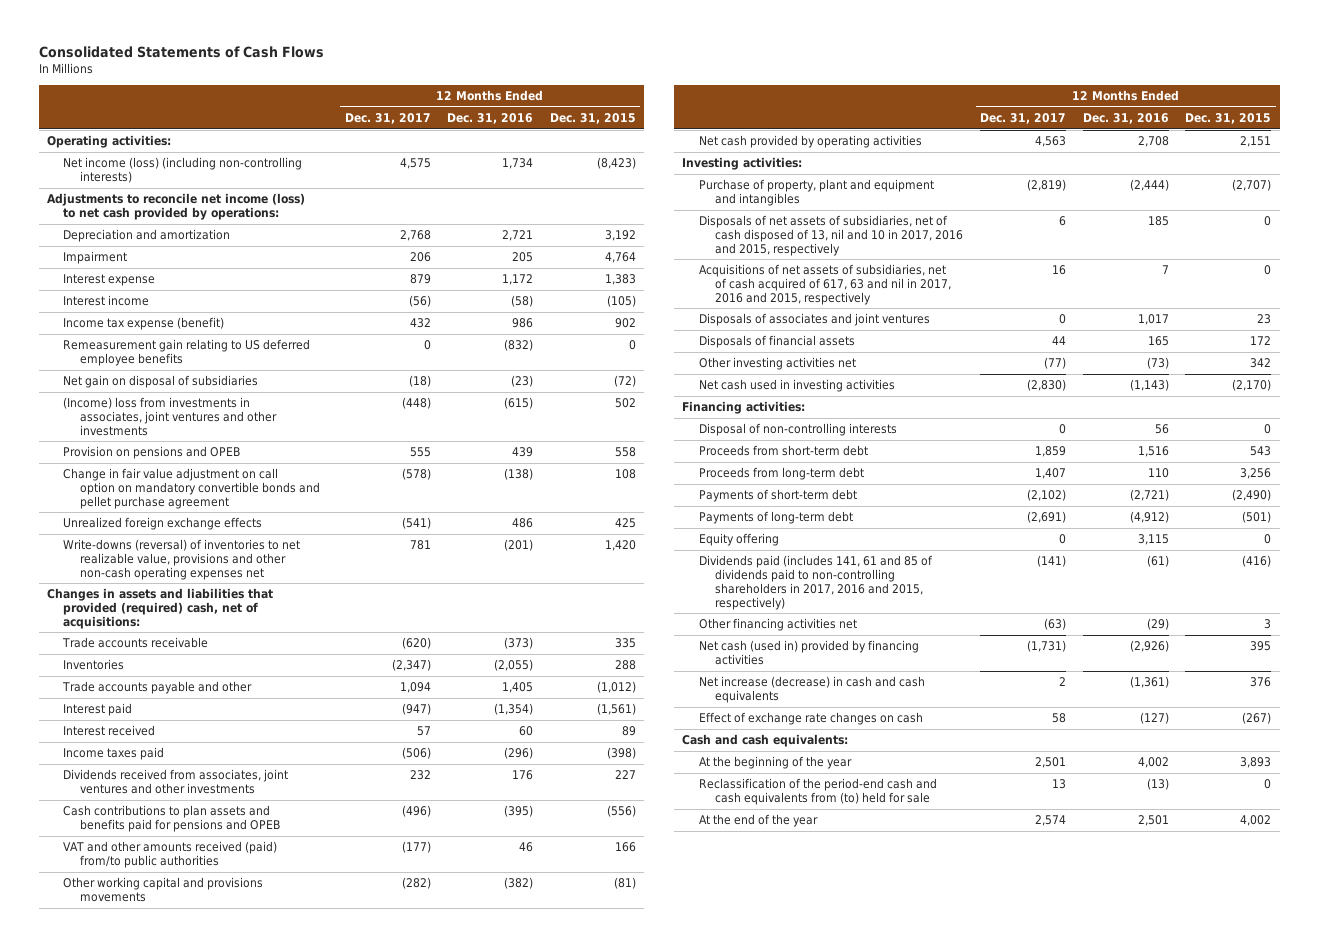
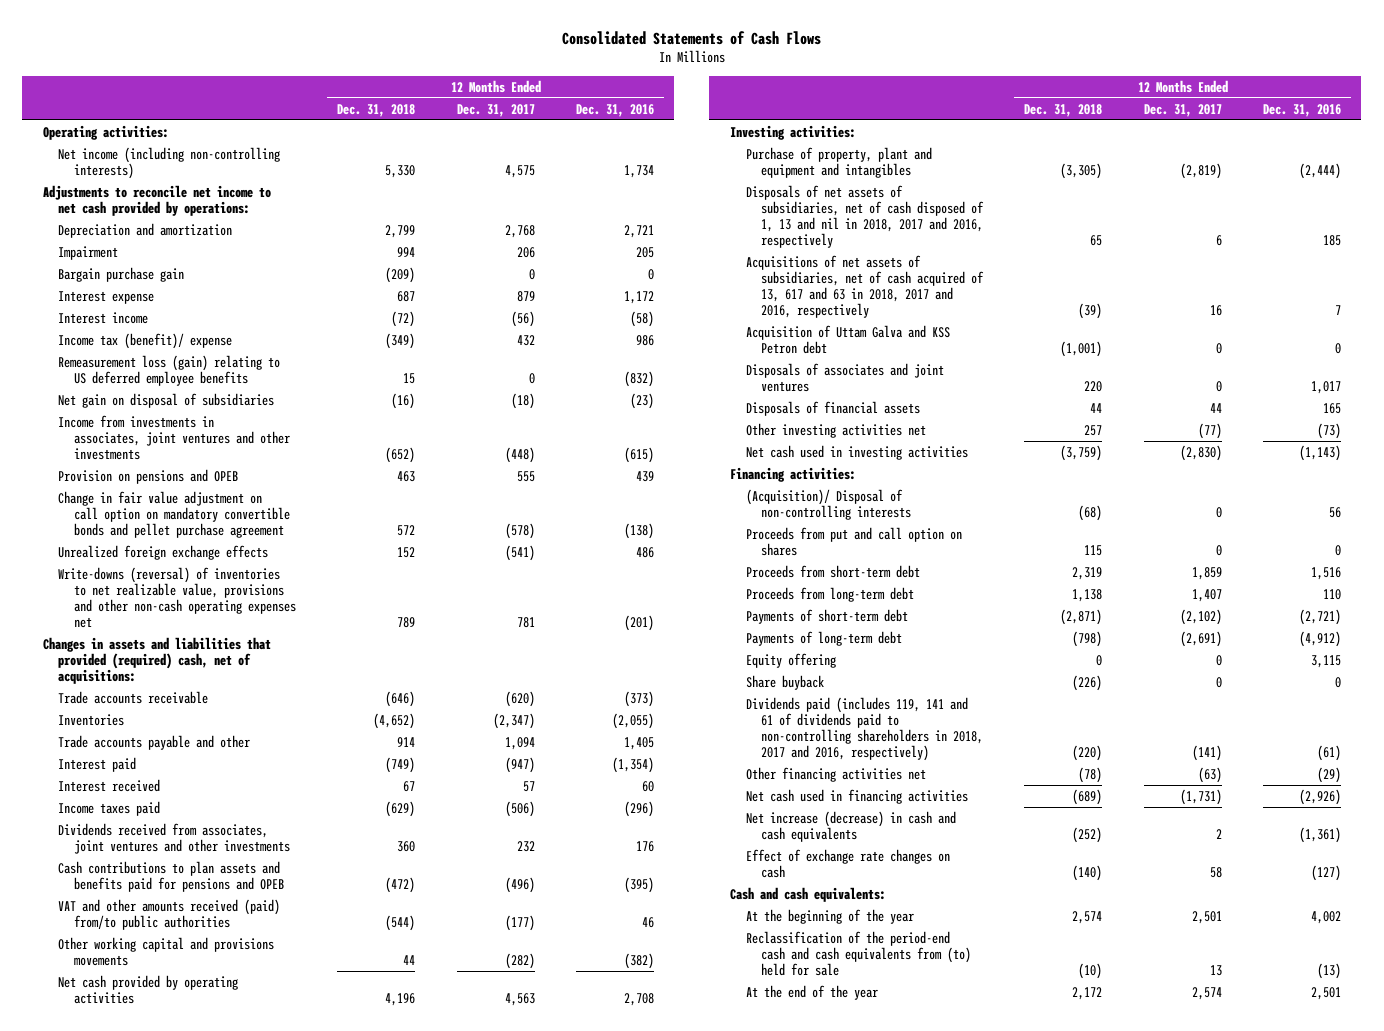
[550,113,637,125] Dec. 31, 2015 -> none
none -> [337,103,416,117] Dec. 31, 2018
[63,157,303,184] Net income (loss) (including non-controlling interests) -> [58,146,281,179] Net income (including non-controlling interests)
[47,193,306,221] Adjustments to reconcile net income (loss) to net cash provided by operations: -> [42,184,271,216] Adjustments to reconcile net income to net cash provided by operations:
none -> [58,266,185,282] Bargain purchase gain
[63,317,225,331] Income tax expense (benefit) -> [58,332,233,349] Income tax (benefit)/ expense
[63,339,311,367] Remeasurement gain relating to US deferred employee benefits -> [58,354,281,386] Remeasurement loss (gain) relating to US deferred employee benefits
[63,397,277,436] (Income) loss from investments in associates, joint ventures and other investments -> [58,414,291,461] Income from investments in associates, joint ventures and other investments
[698,215,964,256] Disposals of net assets of subsidiaries, net of cash disposed of 13, nil and 10 in 2017, 2016 and 2015, respectively -> [745,184,985,249] Disposals of net assets of subsidiaries, net of cash disposed of 1, 13 and nil in 2018, 2017 and 2016, respectively
[698,264,952,305] Acquisitions of net assets of subsidiaries, net of cash acquired of 617, 63 and nil in 2017, 2016 and 2015, respectively -> [745,254,985,319] Acquisitions of net assets of subsidiaries, net of cash acquired of 13, 617 and 63 in 2018, 2017 and 2016, respectively
none -> [745,324,950,354] Acquisition of Uttam Galva and KSS Petron debt
[698,423,897,437] Disposal of non-controlling interests -> [745,488,912,520] (Acquisition)/ Disposal of non-controlling interests
none -> [745,526,962,556] Proceeds from put and call option on shares
none -> [745,674,824,690] Share buyback
[698,555,933,610] Dividends paid (includes 141, 61 and 85 of dividends paid to non-controlling shareholders in 2017, 2016 and 2015, respectively) -> [745,696,984,762] Dividends paid (includes 119, 141 and 61 of dividends paid to non-controlling shareholders in 2018, 2017 and 2016, respectively)
[698,640,919,666] Net cash (used in) provided by financing activities -> [745,788,968,804] Net cash used in financing activities

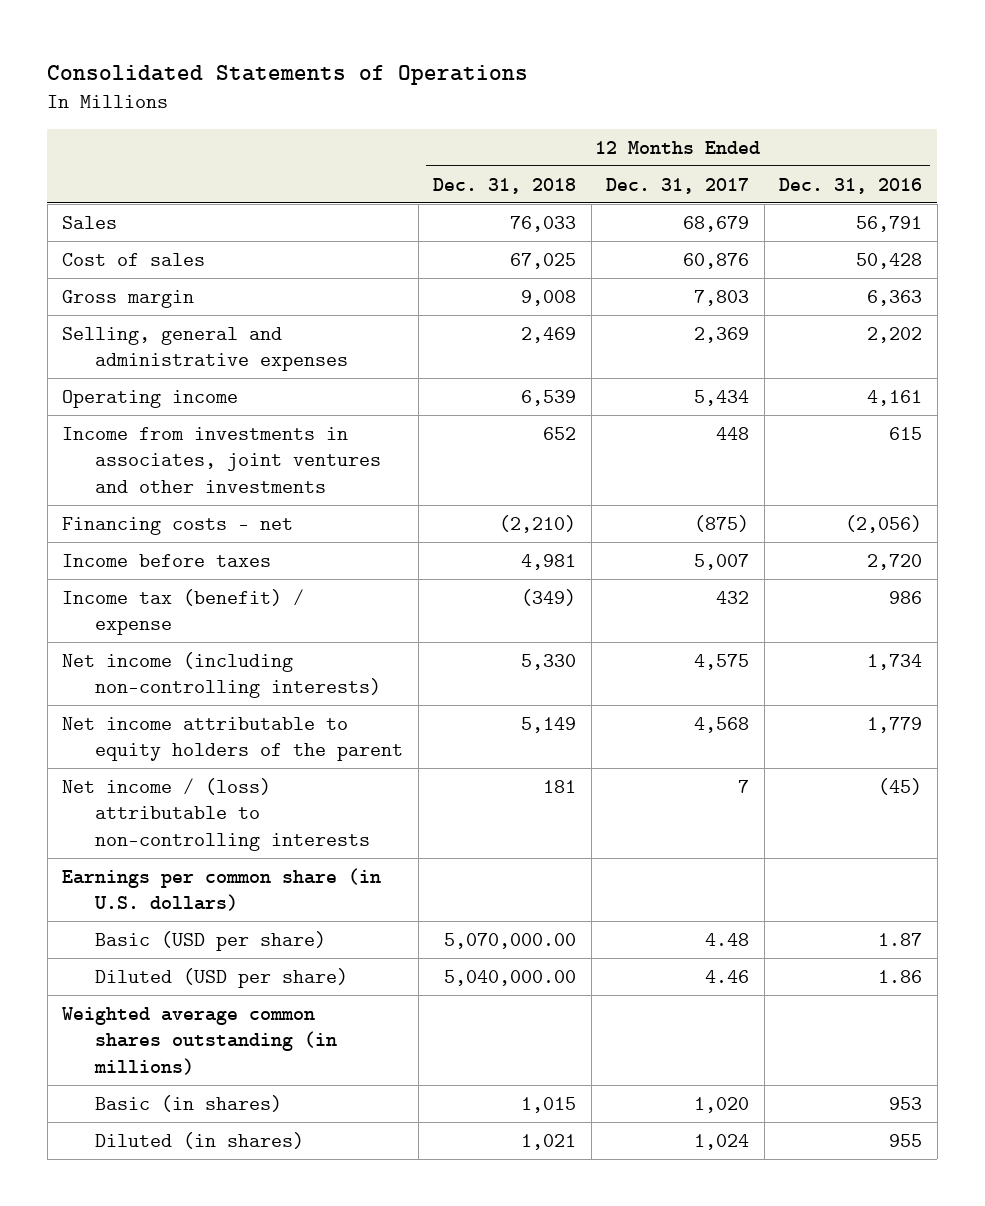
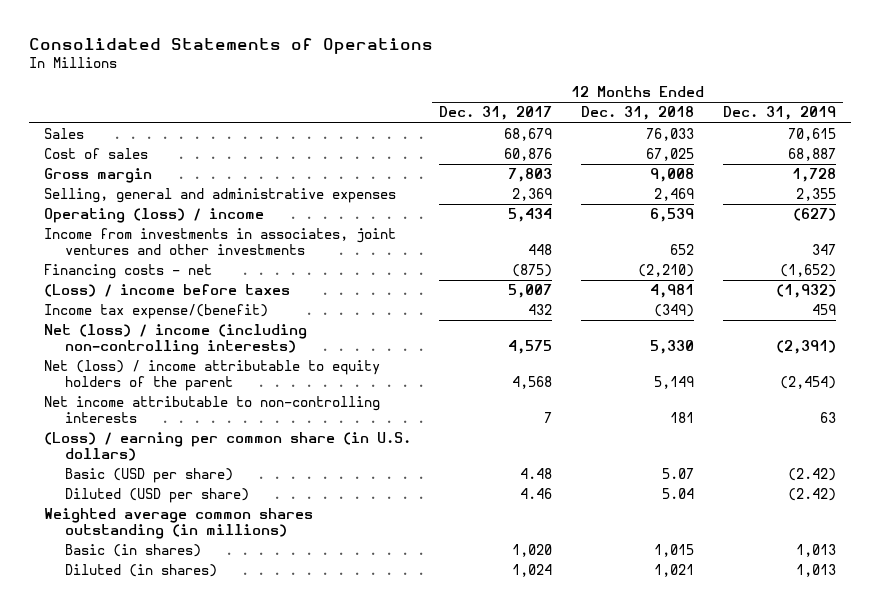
[779,177,923,194] Dec. 31, 2016 -> none
none -> [723,106,837,121] Dec. 31, 2019
[62,389,239,408] Operating income -> [43,208,264,224] Operating (loss) / income
[62,553,272,567] Income before taxes -> [43,284,290,298] (Loss) / income before taxes
[62,588,305,636] Income tax (benefit) / expense -> [43,304,268,320] Income tax expense/(benefit)
[62,651,382,699] Net income (including non-controlling interests) -> [43,324,307,356] Net (loss) / income (including non-controlling interests)
[62,716,404,762] Net income attributable to equity holders of the parent -> [43,360,380,392] Net (loss) / income attributable to equity holders of the parent
[62,777,371,852] Net income / (loss) attributable to non-controlling interests -> [43,396,380,424] Net income attributable to non-controlling interests
[62,867,382,912] Earnings per common share (in U.S. dollars) -> [43,432,411,462] (Loss) / earning per common share (in U.S. dollars)
[444,932,577,949] 5,070,000.00 -> [662,468,695,480] 5.07
[444,969,577,986] 5,040,000.00 -> [662,488,695,500] 5.04

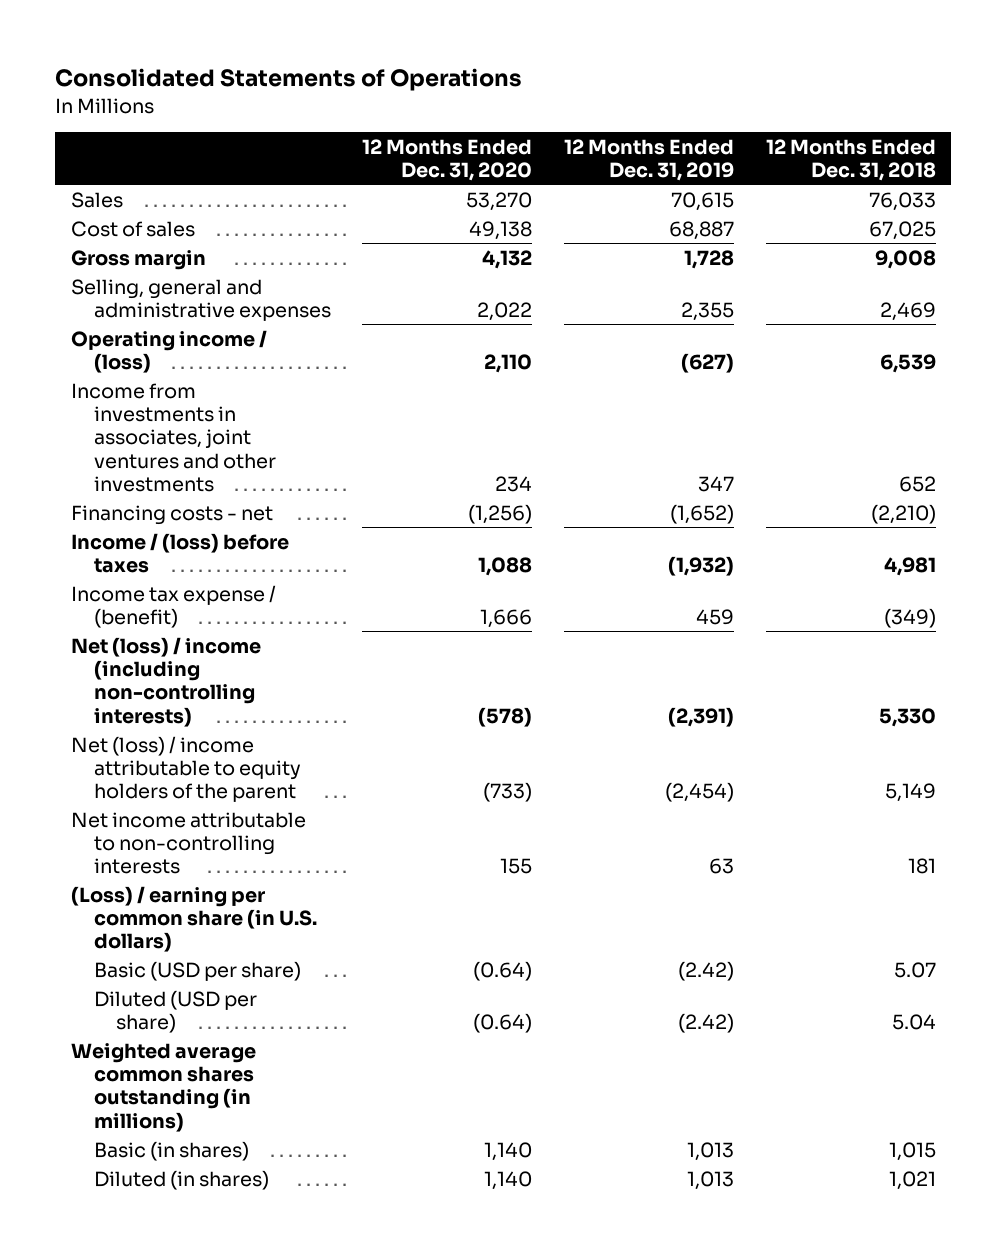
[439,106,553,121] Dec. 31, 2017 -> none
none -> [362,138,533,182] 12 Months Ended Dec. 31, 2020
[43,208,264,224] Operating (loss) / income -> [71,329,268,373] Operating income / (loss)
[43,284,290,298] (Loss) / income before taxes -> [71,532,290,573] Income / (loss) before taxes
[43,304,268,320] Income tax expense/(benefit) -> [71,584,277,628] Income tax expense / (benefit)

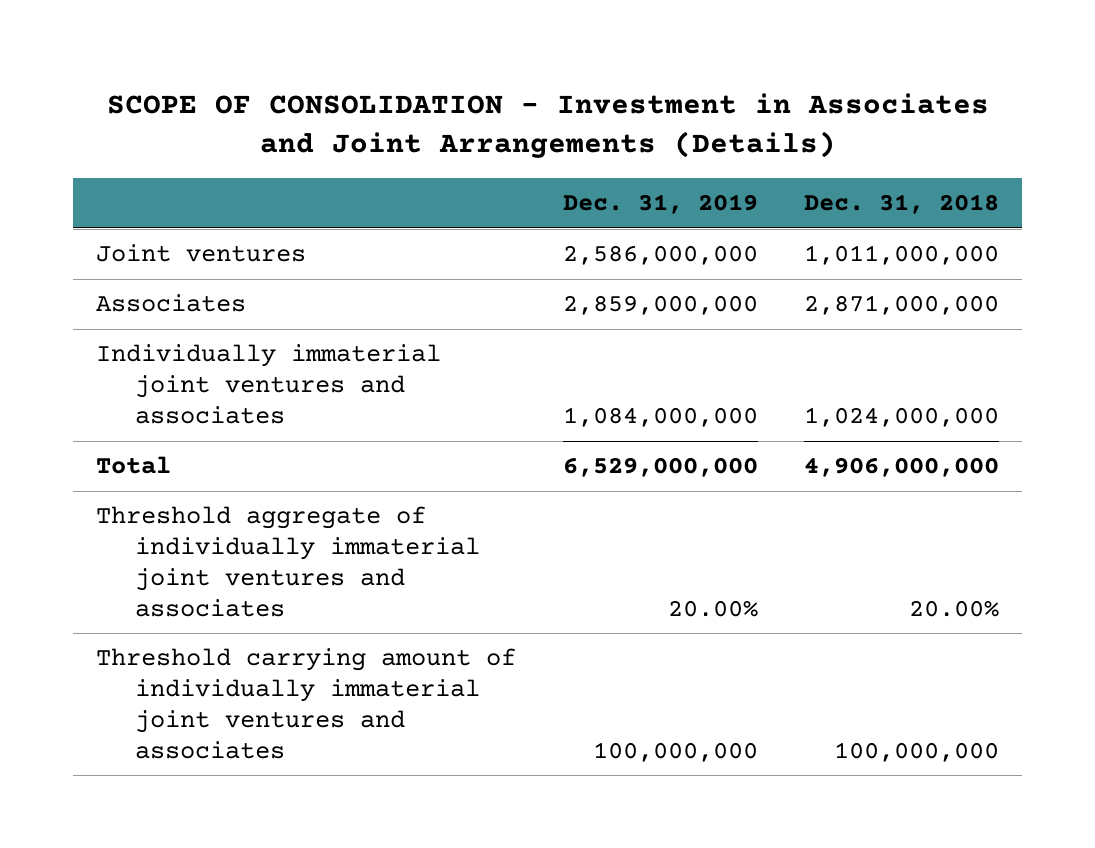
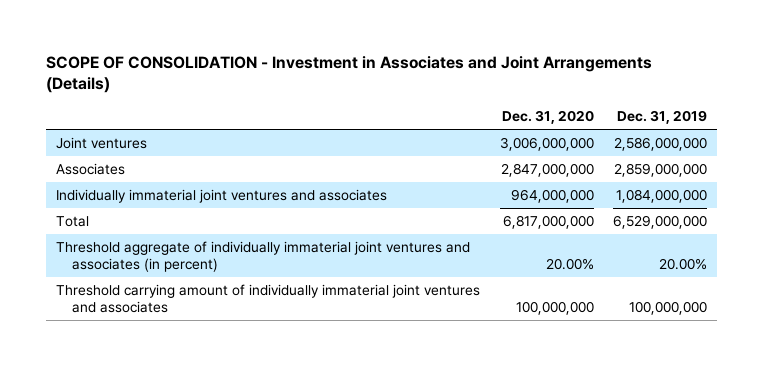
[804,194,1000,215] Dec. 31, 2018 -> none
none -> [501,110,594,125] Dec. 31, 2020
[96,506,481,617] Threshold aggregate of individually immaterial joint ventures and associates -> [55,240,470,273] Threshold aggregate of individually immaterial joint ventures and associates (in percent)

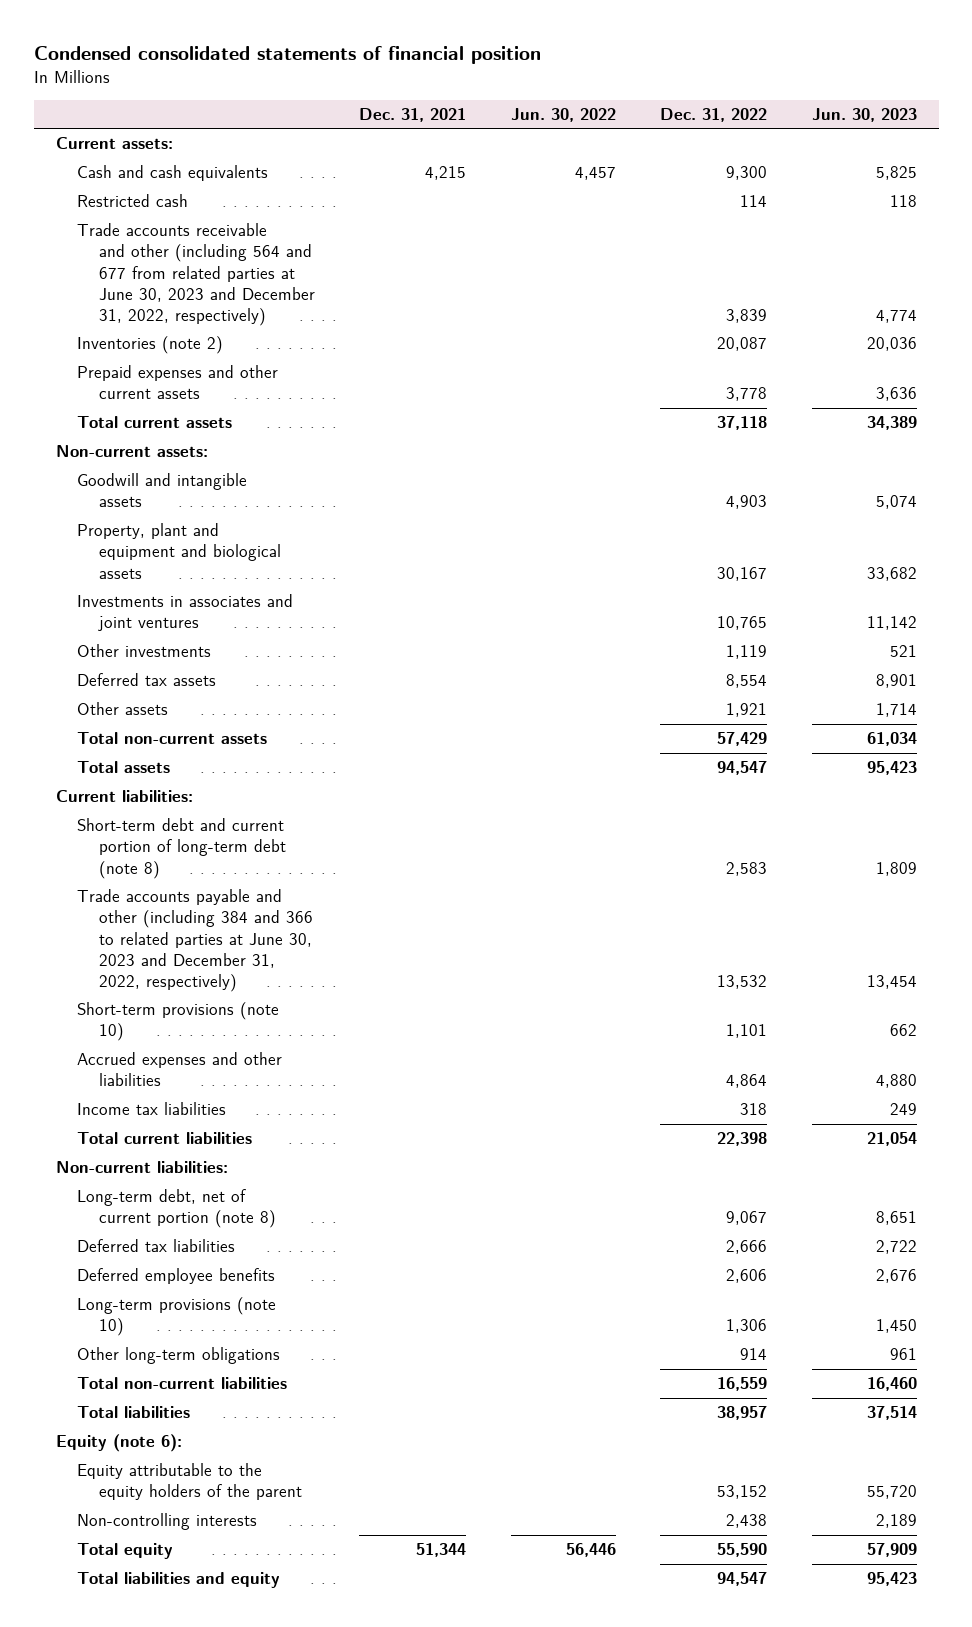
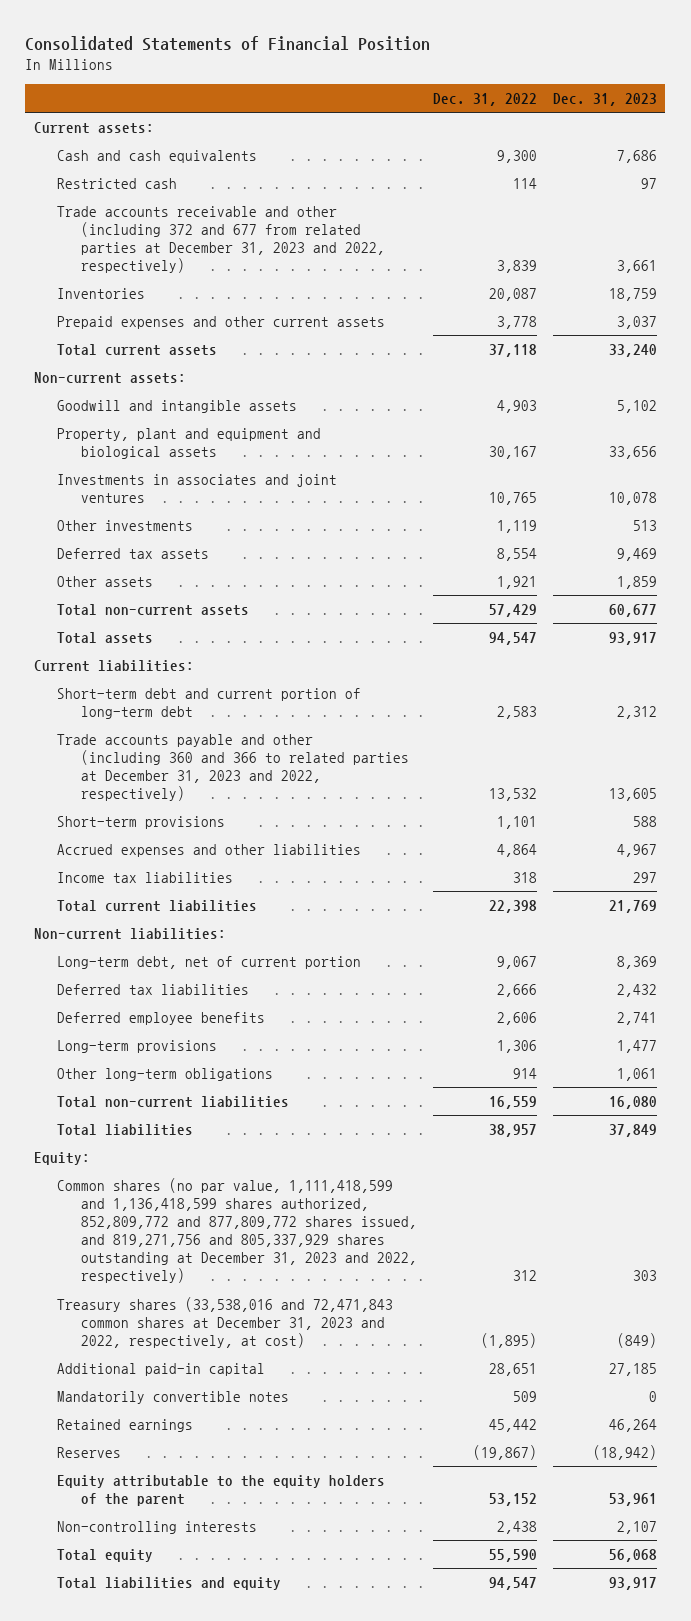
[33,45,541,64] Condensed consolidated statements of financial position -> [25,35,431,51] Consolidated Statements of Financial Position
[359,107,467,122] Dec. 31, 2021 -> none
[510,107,616,122] Jun. 30, 2022 -> none
[811,107,917,122] Jun. 30, 2023 -> none
none -> [553,93,658,107] Dec. 31, 2023
[77,223,315,326] Trade accounts receivable and other (including 564 and 677 from related parties at June 30, 2023 and December 31, 2022, respectively) -> [57,205,385,274] Trade accounts receivable and other (including 372 and 677 from related parties at December 31, 2023 and 2022, respectively)
[77,336,224,355] Inventories (note 2) -> [57,287,146,299] Inventories
[77,818,286,879] Short-term debt and current portion of long-term debt (note 8) -> [57,687,362,719] Short-term debt and current portion of long-term debt
[77,889,313,992] Trade accounts payable and other (including 384 and 366 to related parties at June 30, 2023 and December 31, 2022, respectively) -> [57,733,409,802] Trade accounts payable and other (including 360 and 366 to related parties at December 31, 2023 and 2022, respectively)
[77,1002,280,1042] Short-term provisions (note 10) -> [57,815,226,829] Short-term provisions
[77,1189,276,1229] Long-term debt, net of current portion (note 8) -> [57,955,362,969] Long-term debt, net of current portion
[77,1297,277,1337] Long-term provisions (note 10) -> [57,1039,218,1053] Long-term provisions
[55,1434,182,1453] Equity (note 6): -> [33,1151,90,1165] Equity:
none -> [57,1177,417,1284] Common shares (no par value, 1,111,418,599 and 1,136,418,599 shares authorized, 852,809,772 and 877,809,772 shares issued, and 819,271,756 and 805,337,929 shares outstanding at December 31, 2023 and 2022, respectively)
none -> [57,1296,394,1349] Treasury shares (33,538,016 and 72,471,843 common shares at December 31, 2023 and 2022, respectively, at cost)
none -> [57,1362,266,1376] Additional paid-in capital
none -> [57,1390,290,1404] Mandatorily convertible notes
none -> [57,1418,194,1432] Retained earnings
none -> [57,1446,122,1458] Reserves

